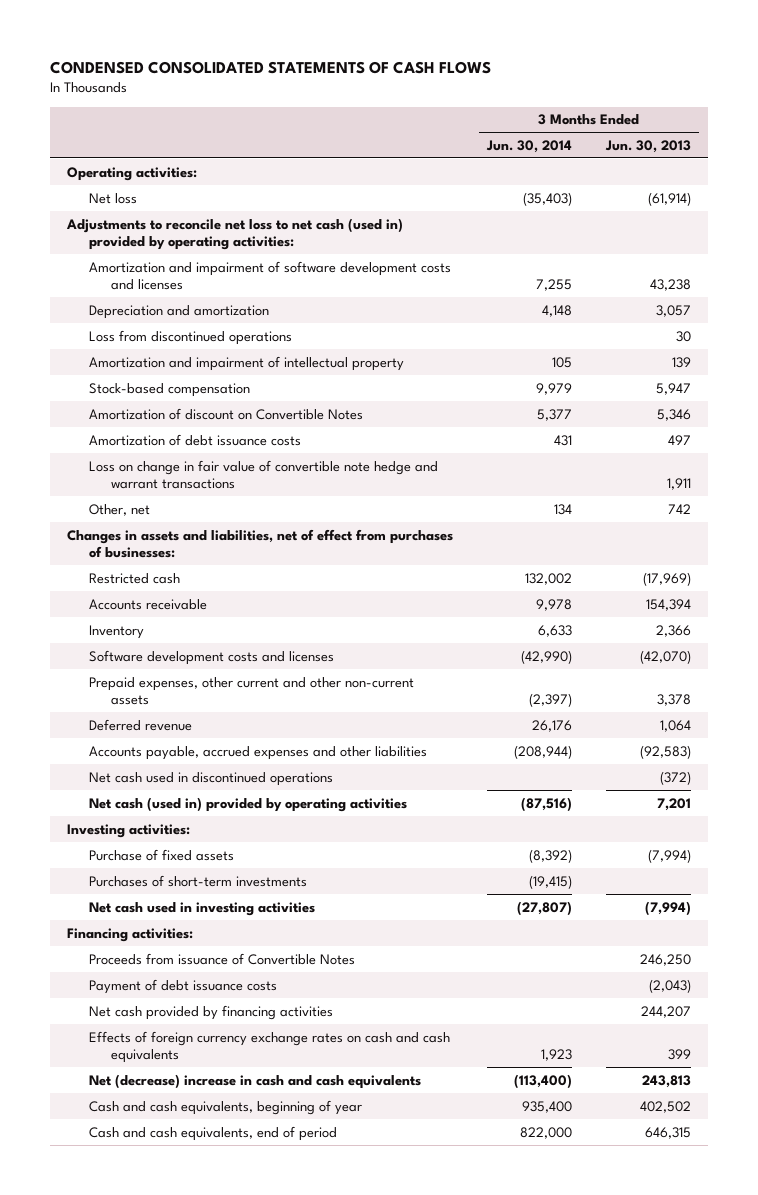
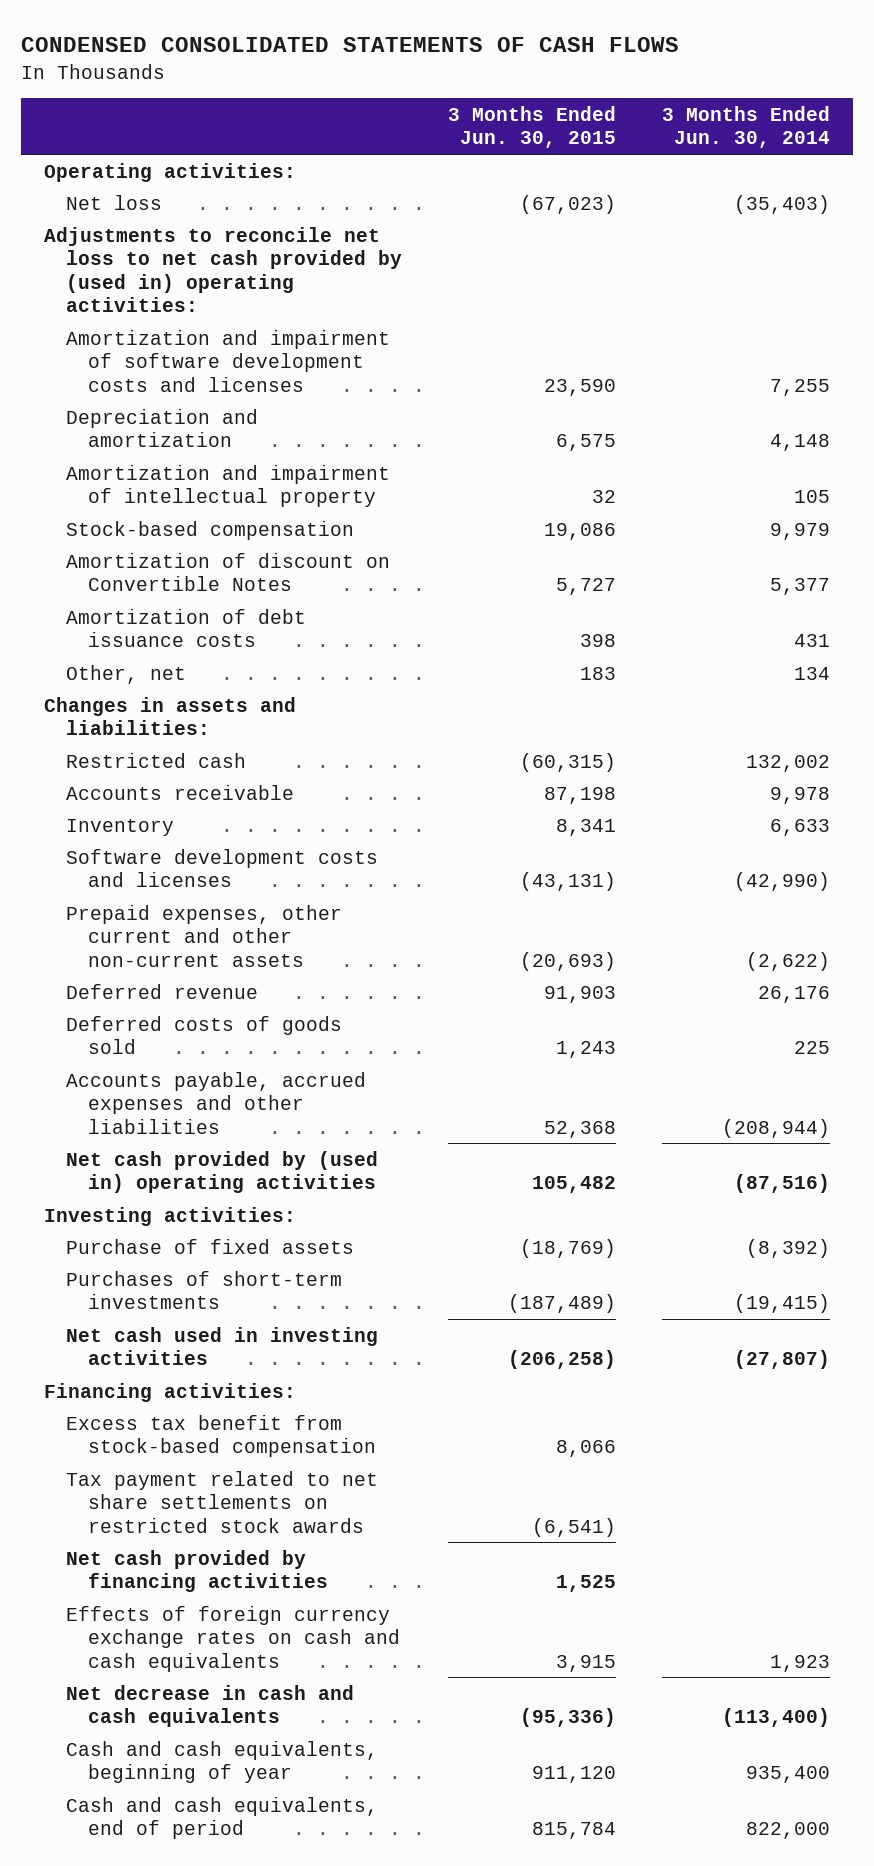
[605,139,692,153] Jun. 30, 2013 -> none
none -> [448,105,617,149] 3 Months Ended Jun. 30, 2015
[66,217,404,251] Adjustments to reconcile net loss to net cash (used in) provided by operating activities: -> [44,226,403,313] Adjustments to reconcile net loss to net cash provided by (used in) operating activities:
[89,329,293,345] Loss from discontinued operations -> none
[89,459,439,490] Loss on change in fair value of convertible note hedge and warrant transactions -> none
[67,528,454,559] Changes in assets and liabilities, net of effect from purchases of businesses: -> [44,696,297,736] Changes in assets and liabilities:
[529,693,573,708] (2,397) -> [745,951,830,971] (2,622)
none -> [66,1015,343,1055] Deferred costs of goods sold
[89,771,334,786] Net cash used in discontinued operations -> none
[89,796,408,812] Net cash (used in) provided by operating activities -> [66,1150,379,1194] Net cash provided by (used in) operating activities
[89,952,356,965] Proceeds from issuance of Convertible Notes -> none
[89,978,278,994] Payment of debt issuance costs -> none
none -> [66,1414,377,1458] Excess tax benefit from stock-based compensation
none -> [66,1470,379,1533] Tax payment related to net share settlements on restricted stock awards
[89,1073,422,1089] Net (decrease) increase in cash and cash equivalents -> [66,1684,355,1728] Net decrease in cash and cash equivalents

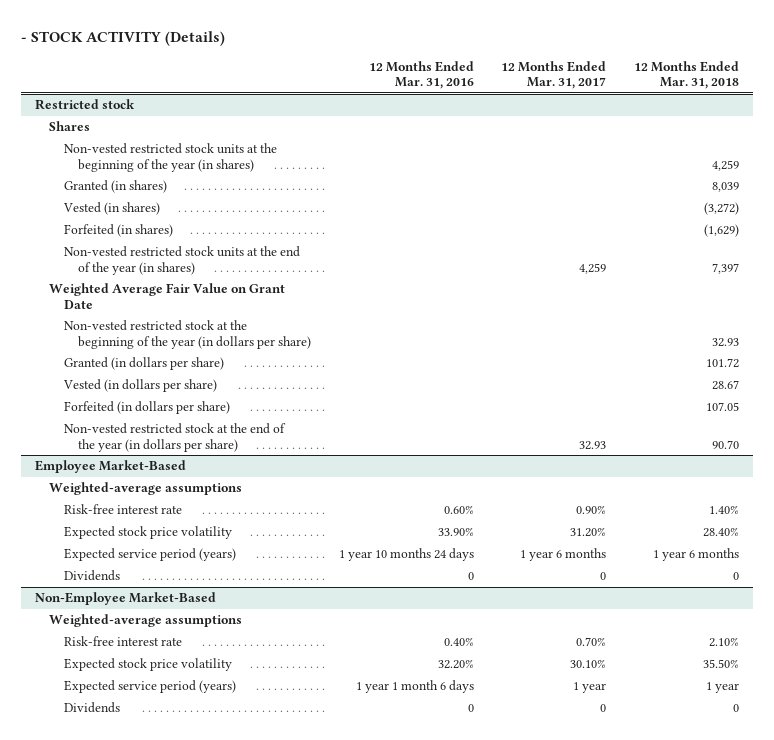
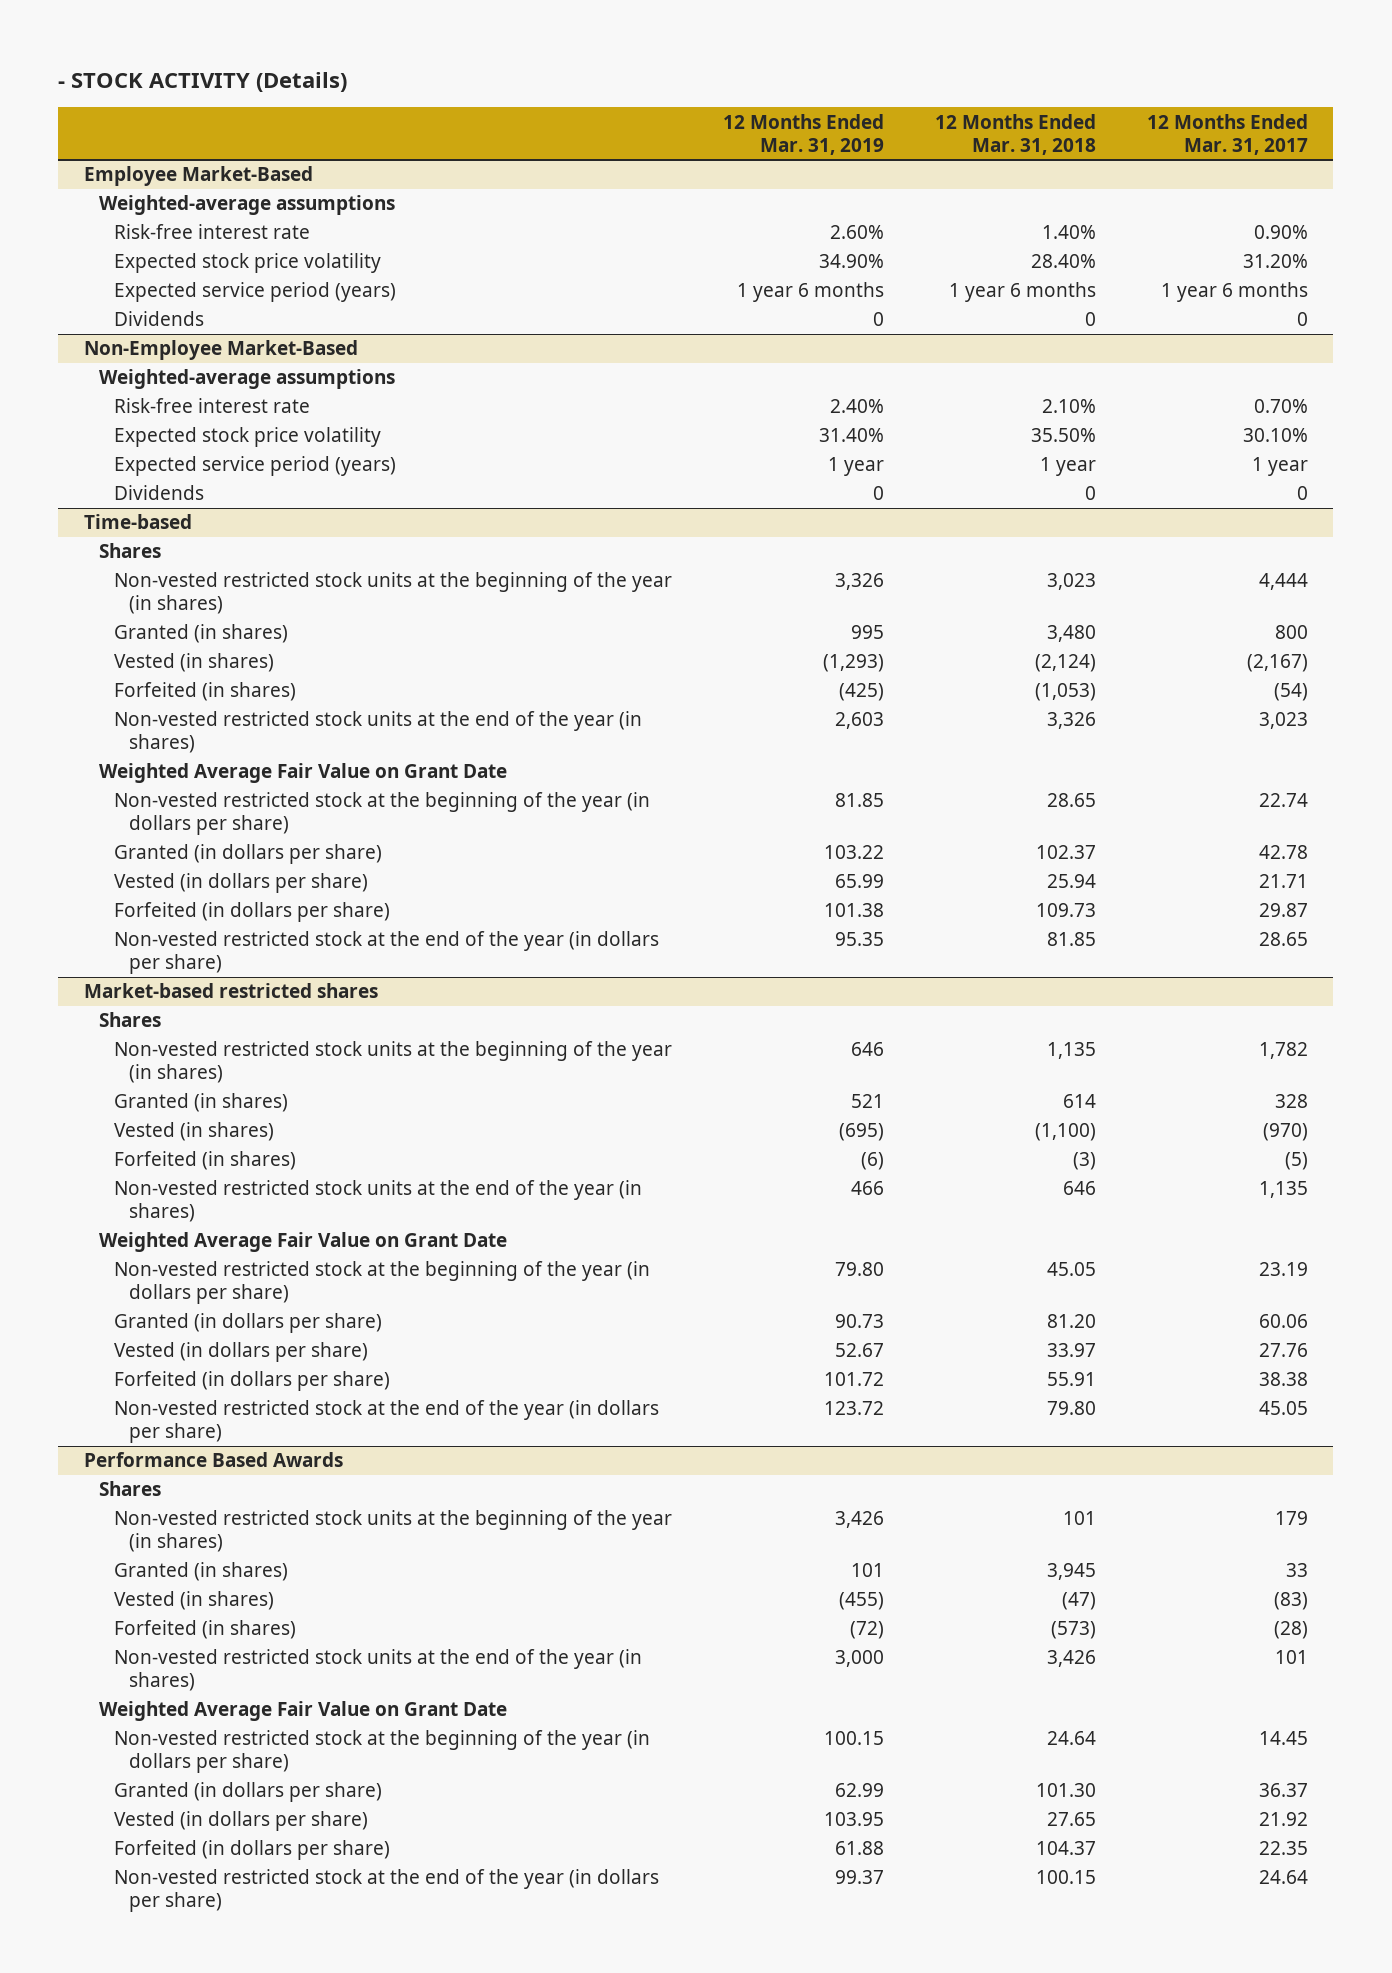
[368,60,474,90] 12 Months Ended Mar. 31, 2016 -> none
none -> [722,113,884,155] 12 Months Ended Mar. 31, 2019
[35,99,136,111] Restricted stock -> none
[49,121,91,132] Shares -> none
[63,143,277,172] Non-vested restricted stock units at the beginning of the year (in shares) -> none
[63,180,167,194] Granted (in shares) -> none
[62,202,160,216] Vested (in shares) -> none
[63,224,173,238] Forfeited (in shares) -> none
[63,246,300,275] Non-vested restricted stock units at the end of the year (in shares) -> none
[49,283,286,309] Weighted Average Fair Value on Grant Date -> none
[63,320,312,349] Non-vested restricted stock at the beginning of the year (in dollars per share) -> none
[63,357,224,371] Granted (in dollars per share) -> none
[62,379,217,393] Vested (in dollars per share) -> none
[63,401,230,415] Forfeited (in dollars per share) -> none
[63,423,286,452] Non-vested restricted stock at the end of the year (in dollars per share) -> none
none -> [83,514,192,530] Time-based
none -> [98,543,161,559] Shares
none -> [114,572,673,615] Non-vested restricted stock units at the beginning of the year (in shares)
none -> [114,624,289,644] Granted (in shares)
none -> [114,653,275,673] Vested (in shares)
none -> [114,682,297,702] Forfeited (in shares)
none -> [114,711,643,754] Non-vested restricted stock units at the end of the year (in shares)
none -> [98,763,507,784] Weighted Average Fair Value on Grant Date
none -> [114,792,651,836] Non-vested restricted stock at the beginning of the year (in dollars per share)
none -> [114,844,383,865] Granted (in dollars per share)
none -> [114,873,369,894] Vested (in dollars per share)
none -> [114,902,391,923] Forfeited (in dollars per share)
none -> [114,931,660,975] Non-vested restricted stock at the end of the year (in dollars per share)
none -> [83,983,378,999] Market-based restricted shares
none -> [98,1012,161,1028] Shares
none -> [114,1041,673,1084] Non-vested restricted stock units at the beginning of the year (in shares)
none -> [114,1093,289,1113] Granted (in shares)
none -> [114,1122,275,1142] Vested (in shares)
none -> [114,1151,297,1171] Forfeited (in shares)
none -> [114,1180,643,1223] Non-vested restricted stock units at the end of the year (in shares)
none -> [98,1232,507,1253] Weighted Average Fair Value on Grant Date
none -> [114,1261,651,1305] Non-vested restricted stock at the beginning of the year (in dollars per share)
none -> [114,1313,383,1334] Granted (in dollars per share)
none -> [114,1342,369,1363] Vested (in dollars per share)
none -> [114,1371,391,1392] Forfeited (in dollars per share)
none -> [114,1400,660,1444] Non-vested restricted stock at the end of the year (in dollars per share)
none -> [83,1452,343,1468] Performance Based Awards
none -> [98,1481,161,1497] Shares
none -> [114,1510,673,1553] Non-vested restricted stock units at the beginning of the year (in shares)
none -> [114,1562,289,1582] Granted (in shares)
none -> [114,1591,275,1611] Vested (in shares)
none -> [114,1620,297,1640] Forfeited (in shares)
none -> [114,1649,643,1692] Non-vested restricted stock units at the end of the year (in shares)
none -> [98,1701,507,1722] Weighted Average Fair Value on Grant Date
none -> [114,1730,651,1774] Non-vested restricted stock at the beginning of the year (in dollars per share)
none -> [114,1782,383,1803] Granted (in dollars per share)
none -> [114,1811,369,1832] Vested (in dollars per share)
none -> [114,1840,391,1861] Forfeited (in dollars per share)
none -> [114,1869,660,1913] Non-vested restricted stock at the end of the year (in dollars per share)

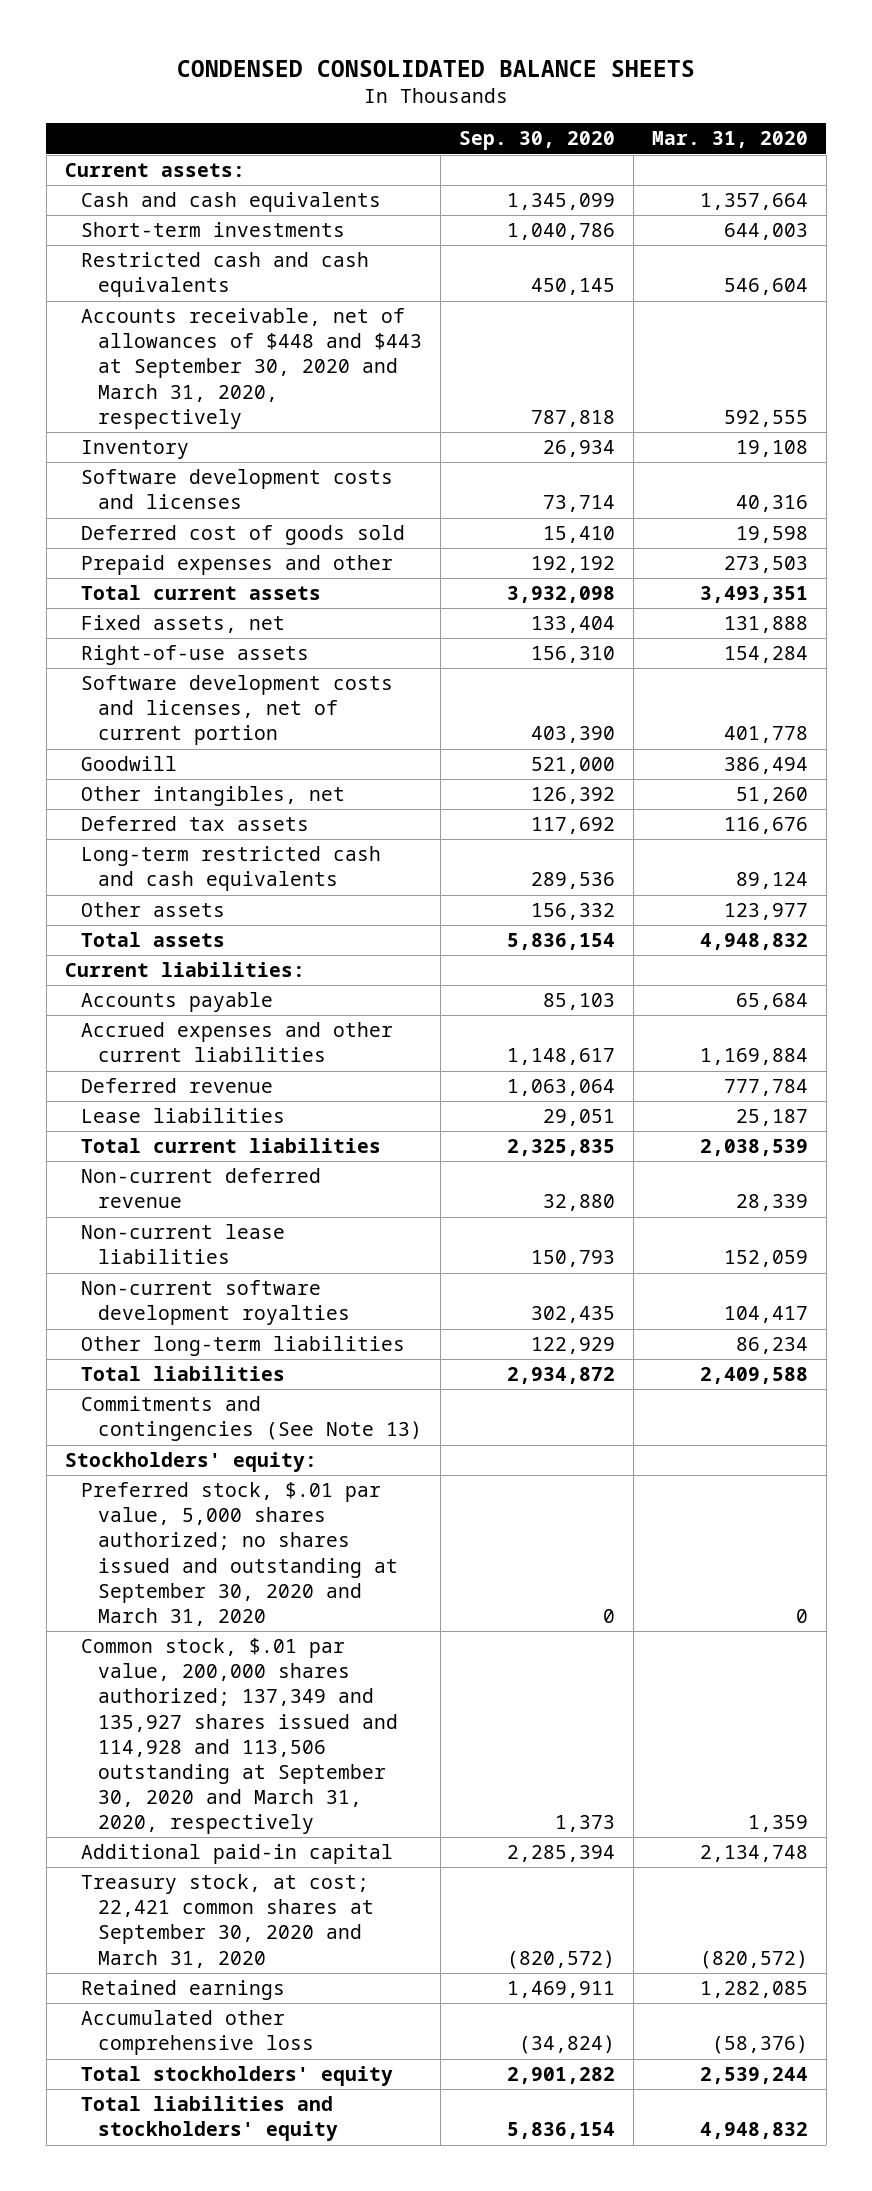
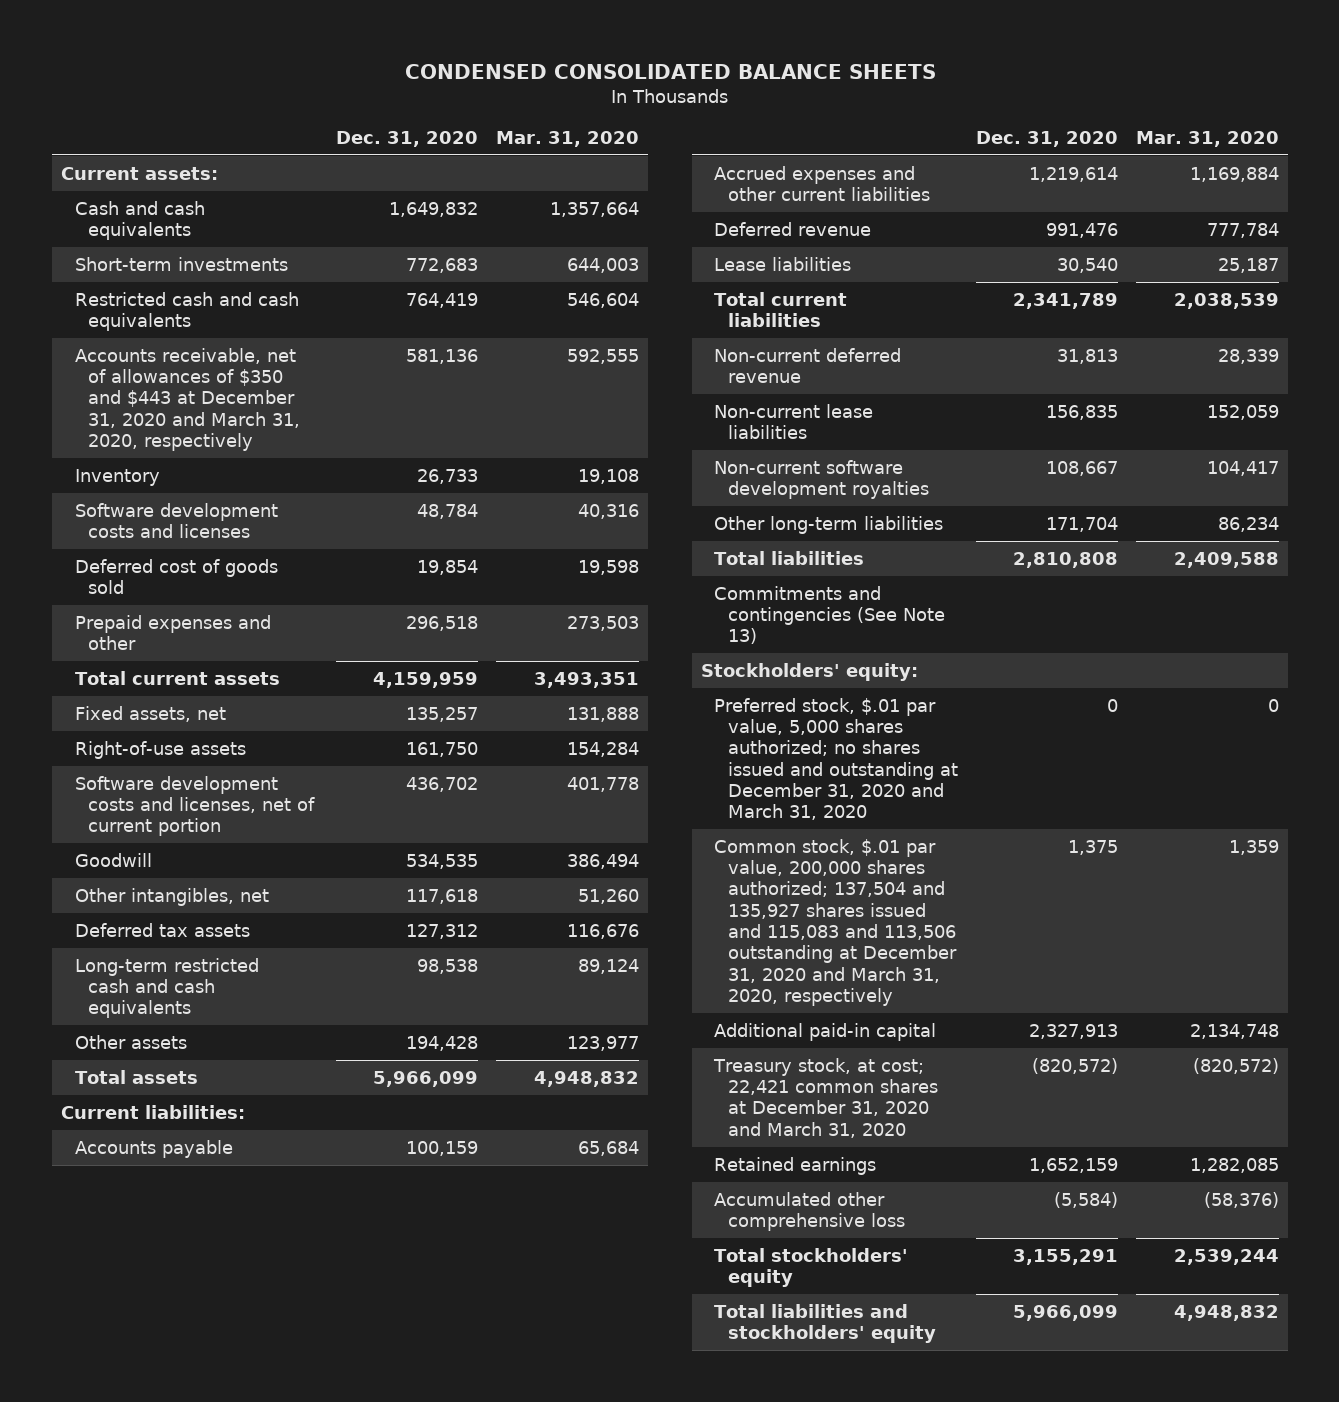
[458,131,615,151] Sep. 30, 2020 -> none
none -> [336,130,479,147] Dec. 31, 2020
[81,308,422,429] Accounts receivable, net of allowances of $448 and $443 at September 30, 2020 and March 31, 2020, respectively -> [74,347,301,452] Accounts receivable, net of allowances of $350 and $443 at December 31, 2020 and March 31, 2020, respectively
[81,1482,398,1626] Preferred stock, $.01 par value, 5,000 shares authorized; no shares issued and outstanding at September 30, 2020 and March 31, 2020 -> [714,697,959,821] Preferred stock, $.01 par value, 5,000 shares authorized; no shares issued and outstanding at December 31, 2020 and March 31, 2020
[81,1638,398,1834] Common stock, $.01 par value, 200,000 shares authorized; 137,349 and 135,927 shares issued and 114,928 and 113,506 outstanding at September 30, 2020 and March 31, 2020, respectively -> [714,838,958,1007] Common stock, $.01 par value, 200,000 shares authorized; 137,504 and 135,927 shares issued and 115,083 and 113,506 outstanding at December 31, 2020 and March 31, 2020, respectively
[81,1874,374,1968] Treasury stock, at cost; 22,421 common shares at September 30, 2020 and March 31, 2020 -> [713,1057,939,1138] Treasury stock, at cost; 22,421 common shares at December 31, 2020 and March 31, 2020

